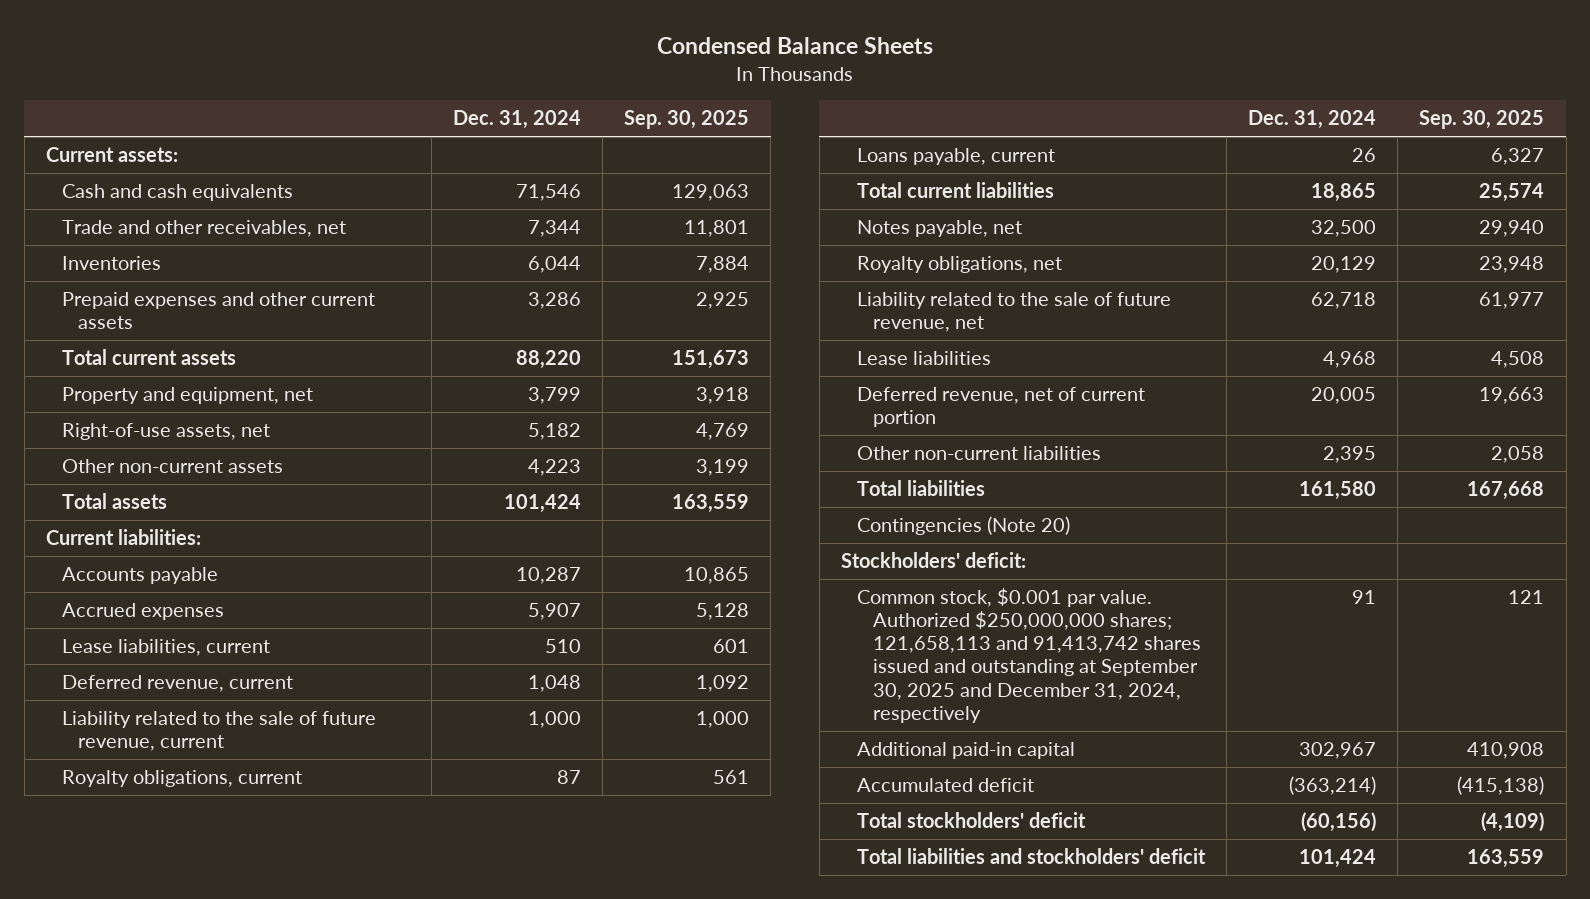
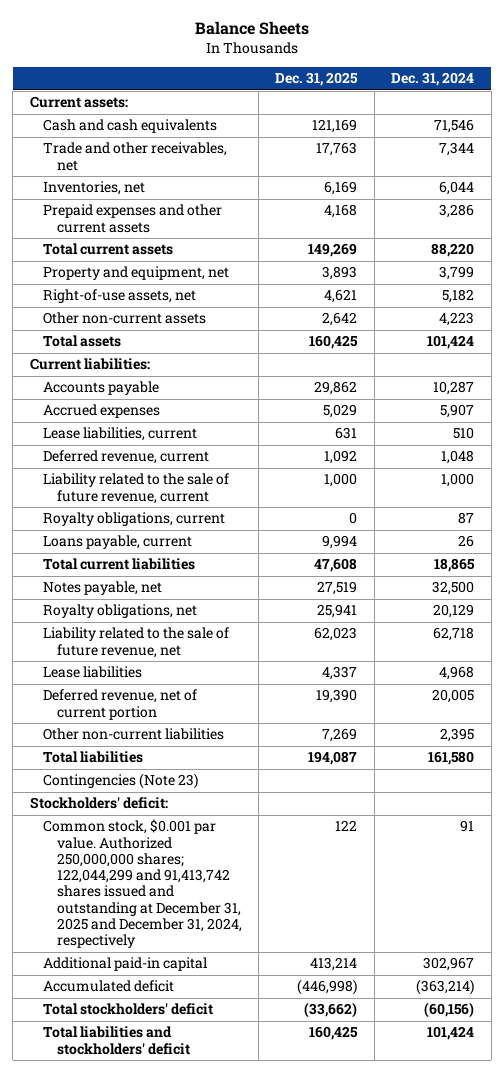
[657,37,934,55] Condensed Balance Sheets -> [194,21,309,36] Balance Sheets
[624,109,750,129] Sep. 30, 2025 -> none
none -> [275,72,359,87] Dec. 31, 2025
[62,256,162,271] Inventories -> [43,181,146,196] Inventories, net
[857,516,1071,536] Contingencies (Note 20) -> [43,773,199,790] Contingencies (Note 23)
[857,588,1202,723] Common stock, $0.001 par value. Authorized $250,000,000 shares; 121,658,113 and 91,413,742 shares issued and outstanding at September 30, 2025 and December 31, 2024, respectively -> [43,819,242,949] Common stock, $0.001 par value. Authorized 250,000,000 shares; 122,044,299 and 91,413,742 shares issued and outstanding at December 31, 2025 and December 31, 2024, respectively

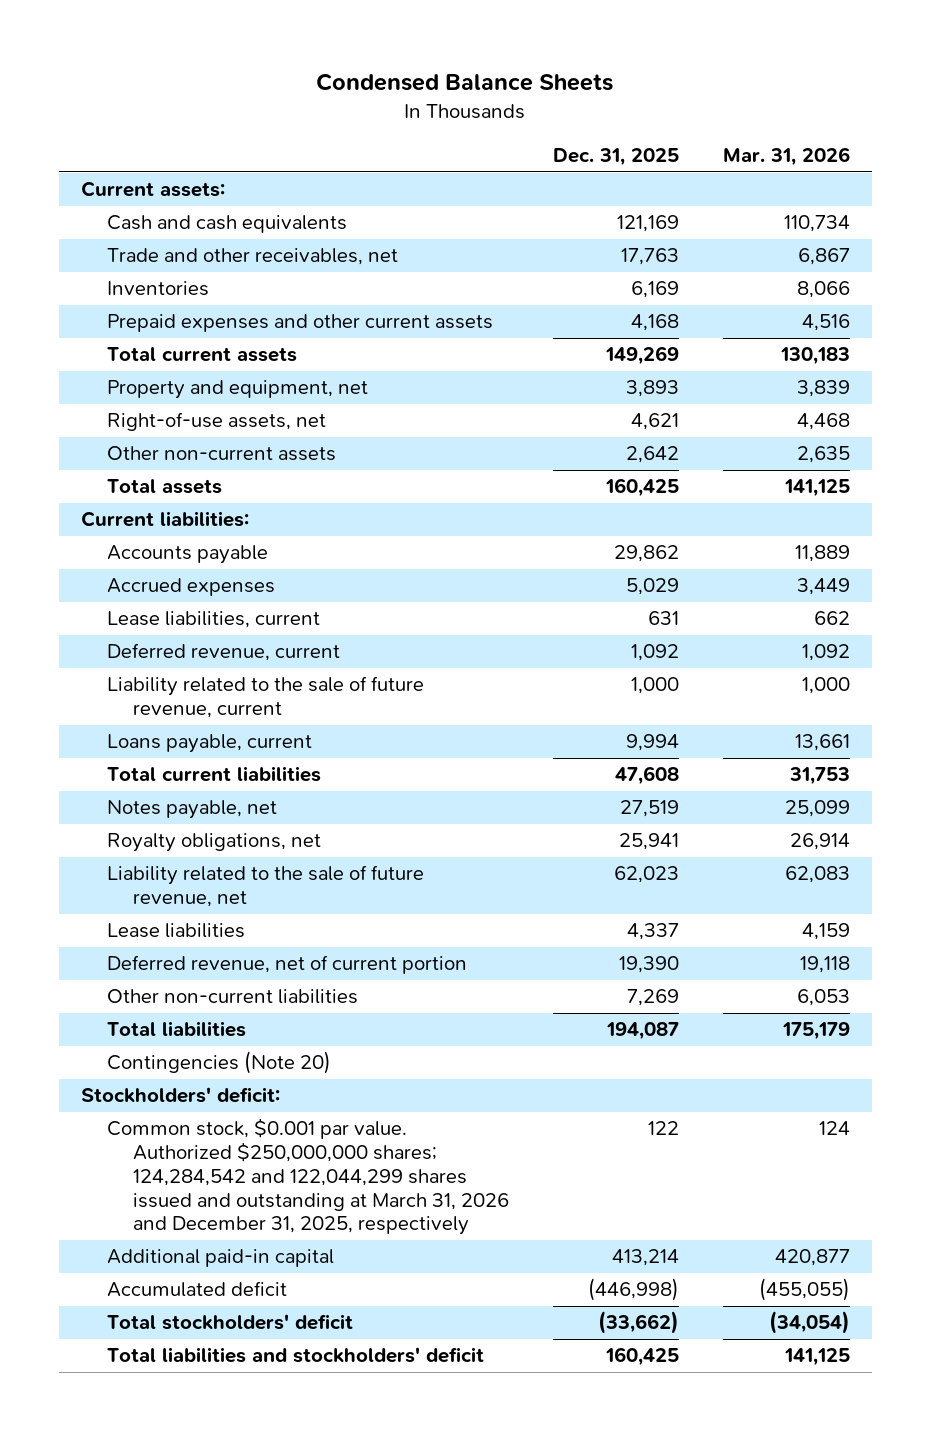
[194,21,309,36] Balance Sheets -> [316,73,614,92] Condensed Balance Sheets
[391,72,475,87] Dec. 31, 2024 -> none
none -> [723,146,851,166] Mar. 31, 2026
[43,181,146,196] Inventories, net -> [106,281,209,297] Inventories
[43,512,226,527] Royalty obligations, current -> none
[43,773,199,790] Contingencies (Note 23) -> [106,1051,331,1075] Contingencies (Note 20)
[43,819,242,949] Common stock, $0.001 par value. Authorized 250,000,000 shares; 122,044,299 and 91,413,742 shares issued and outstanding at December 31, 2025 and December 31, 2024, respectively -> [106,1118,509,1236] Common stock, $0.001 par value. Authorized $250,000,000 shares; 124,284,542 and 122,044,299 shares issued and outstanding at March 31, 2026 and December 31, 2025, respectively

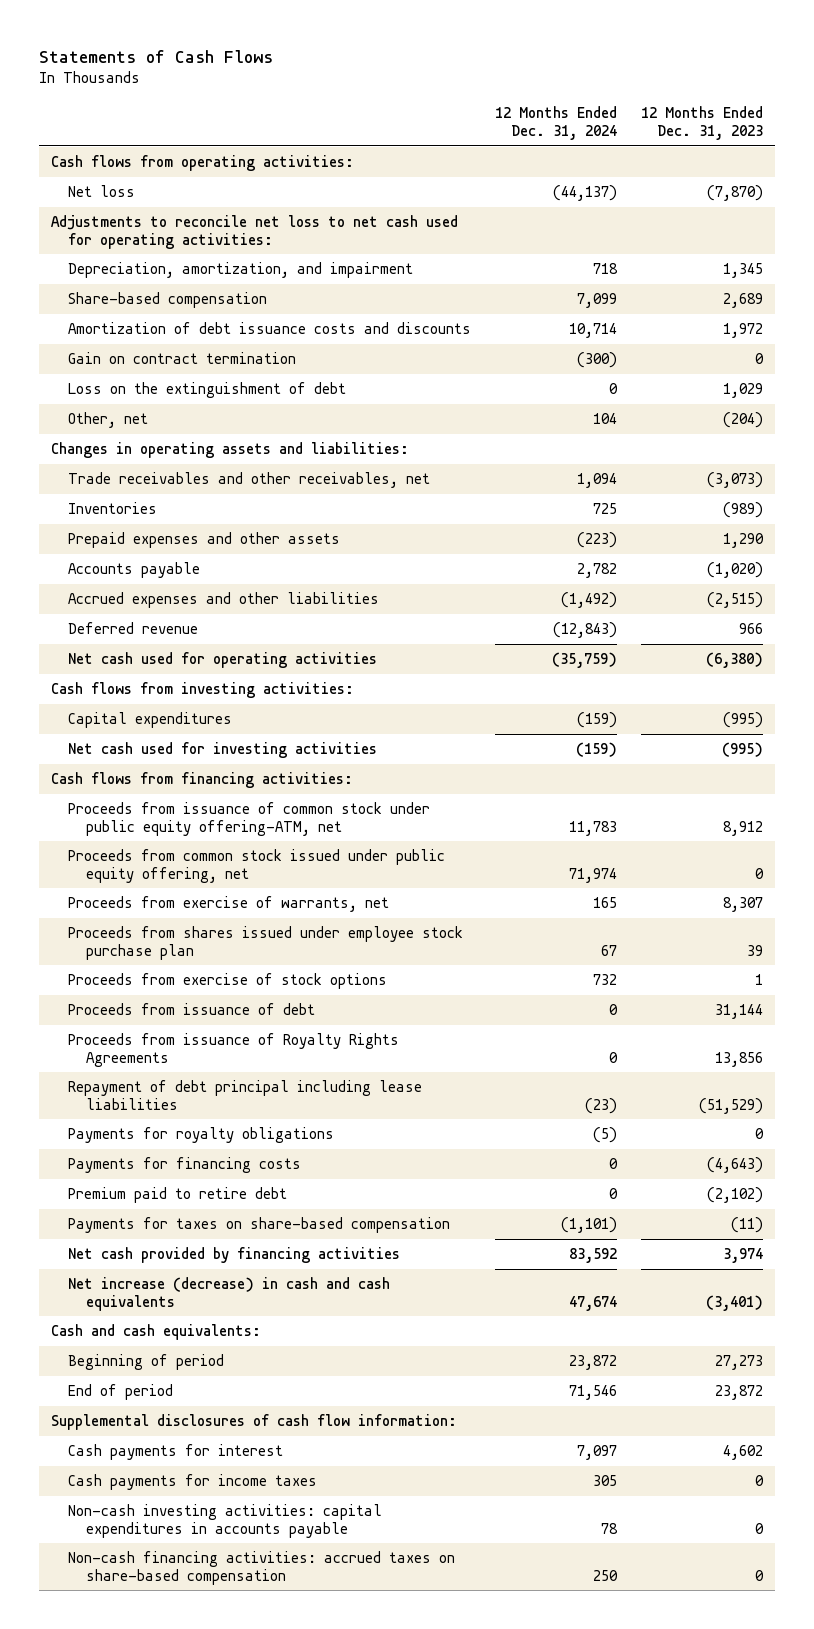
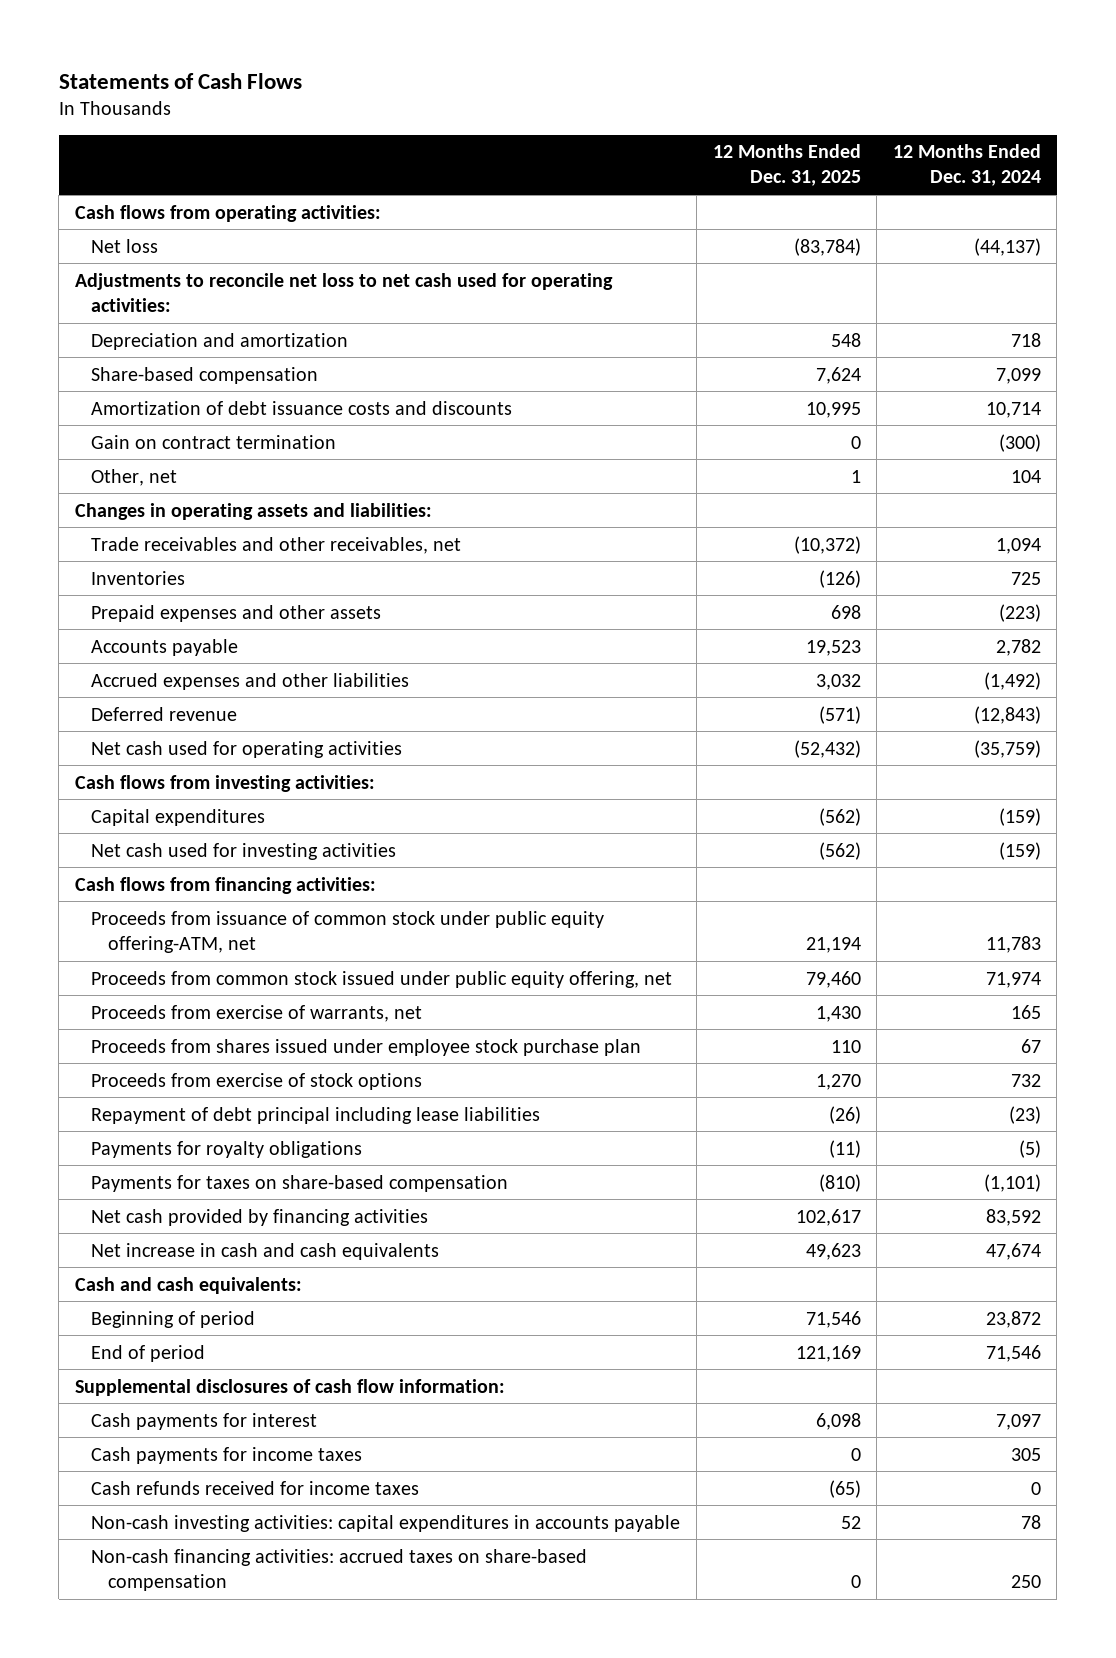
[640,106,763,141] 12 Months Ended Dec. 31, 2023 -> none
none -> [712,144,861,187] 12 Months Ended Dec. 31, 2025
[68,262,414,279] Depreciation, amortization, and impairment -> [91,332,349,350] Depreciation and amortization
[68,382,347,399] Loss on the extinguishment of debt -> none
[68,1003,316,1016] Proceeds from issuance of debt -> none
[68,1033,400,1067] Proceeds from issuance of Royalty Rights Agreements -> none
[68,1157,302,1174] Payments for financing costs -> none
[68,1187,288,1204] Premium paid to retire debt -> none
[68,1277,391,1311] Net increase (decrease) in cash and cash equivalents -> [91,1242,440,1260] Net increase in cash and cash equivalents
none -> [91,1480,420,1495] Cash refunds received for income taxes

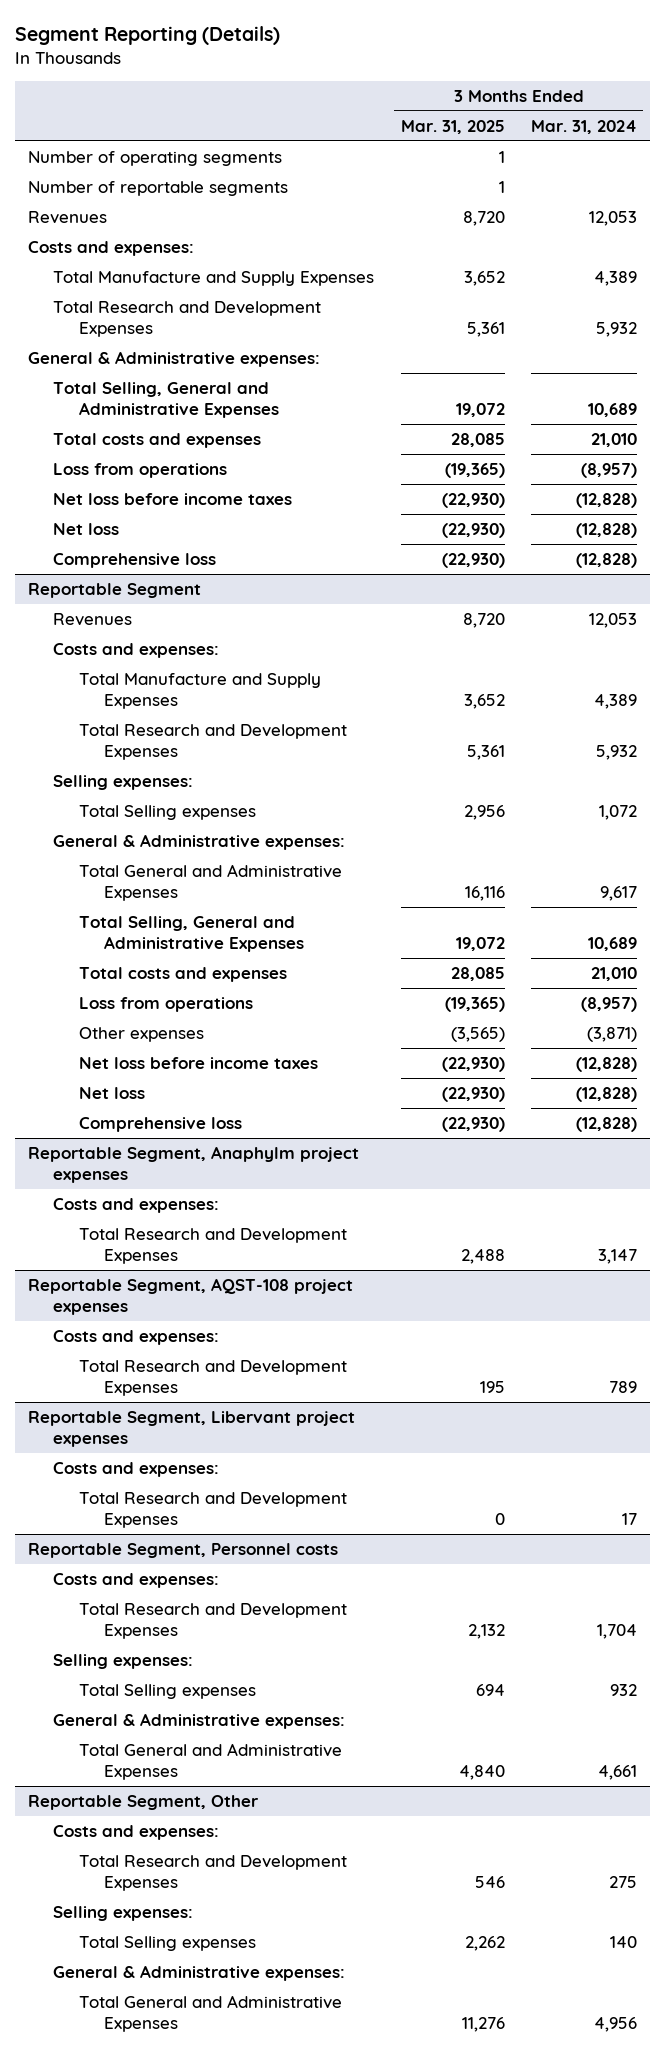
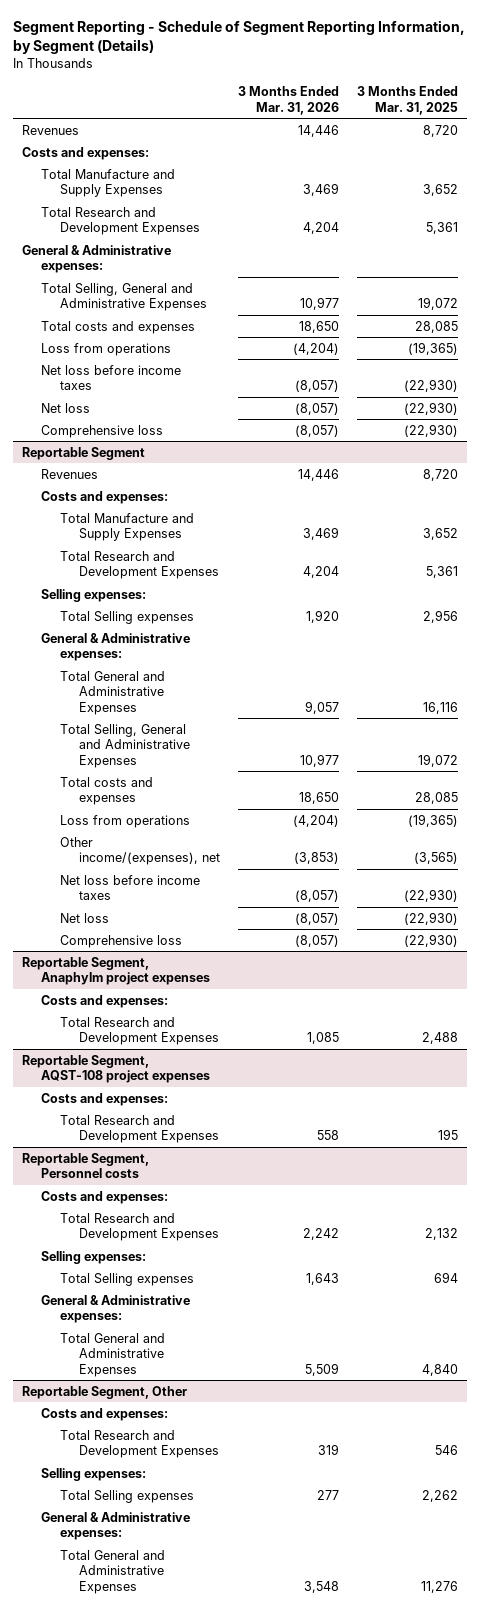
[14,26,280,46] Segment Reporting (Details) -> [12,20,465,55] Segment Reporting - Schedule of Segment Reporting Information, by Segment (Details)
[530,119,637,134] Mar. 31, 2024 -> none
none -> [237,86,339,115] 3 Months Ended Mar. 31, 2026
[28,150,283,166] Number of operating segments -> none
[28,180,289,196] Number of reportable segments -> none
[78,1026,204,1042] Other expenses -> [59,836,220,866] Other income/(expenses), net
[28,1410,356,1448] Reportable Segment, Libervant project expenses -> none
[53,1461,220,1477] Costs and expenses: -> none
[78,1491,347,1529] Total Research and Development Expenses -> none

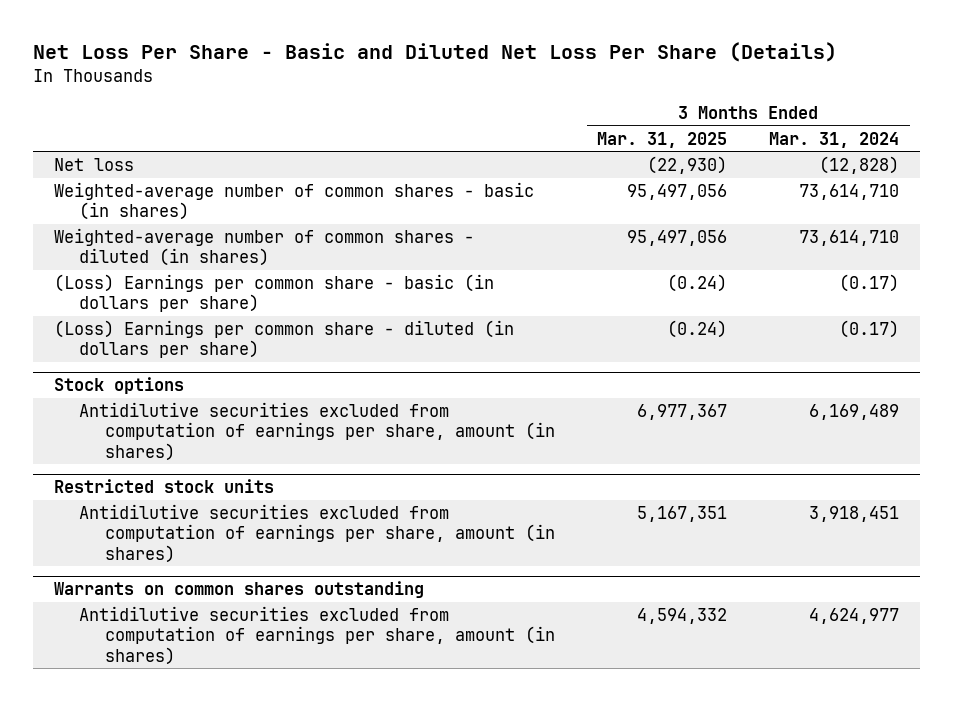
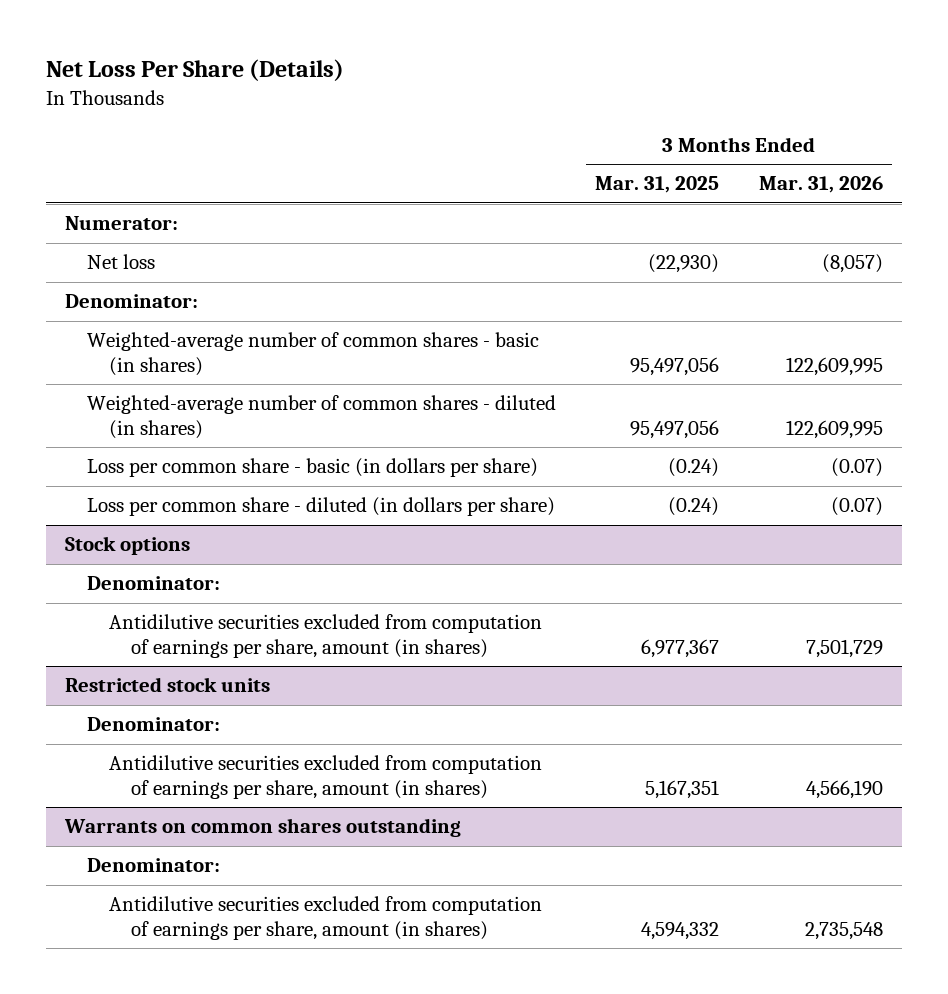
[32,42,837,63] Net Loss Per Share - Basic and Diluted Net Loss Per Share (Details) -> [45,59,344,82] Net Loss Per Share (Details)
[769,131,900,148] Mar. 31, 2024 -> none
none -> [758,176,883,194] Mar. 31, 2026
none -> [65,216,179,231] Numerator:
none -> [65,294,199,309] Denominator:
[53,274,494,313] (Loss) Earnings per common share - basic (in dollars per share) -> [87,458,539,478] Loss per common share - basic (in dollars per share)
[53,320,514,359] (Loss) Earnings per common share - diluted (in dollars per share) -> [87,497,556,517] Loss per common share - diluted (in dollars per share)
none -> [87,576,221,591] Denominator:
none -> [87,717,221,732] Denominator:
none -> [87,858,221,873] Denominator:

